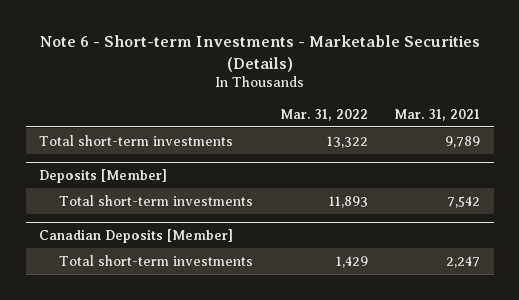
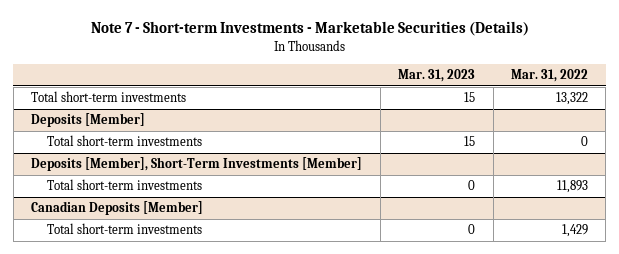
[39,35,480,72] Note 6 - Short-term Investments - Marketable Securities (Details) -> [90,21,529,37] Note 7 - Short-term Investments - Marketable Securities (Details)
[394,108,481,121] Mar. 31, 2021 -> none
none -> [398,69,476,83] Mar. 31, 2023
none -> [46,135,202,147] Total short-term investments
none -> [31,157,363,172] Deposits [Member], Short-Term Investments [Member]

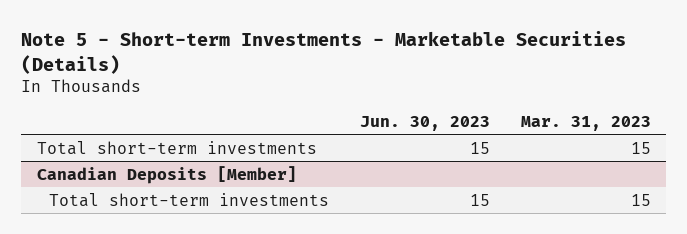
[90,21,529,37] Note 7 - Short-term Investments - Marketable Securities (Details) -> [21,30,627,74] Note 5 - Short-term Investments - Marketable Securities (Details)
[511,69,589,83] Mar. 31, 2022 -> none
none -> [359,115,490,131] Jun. 30, 2023
[31,113,146,128] Deposits [Member] -> none
[46,135,202,147] Total short-term investments -> none
[31,157,363,172] Deposits [Member], Short-Term Investments [Member] -> none
[46,179,202,191] Total short-term investments -> none
[468,224,476,235] 0 -> [630,193,651,206] 15

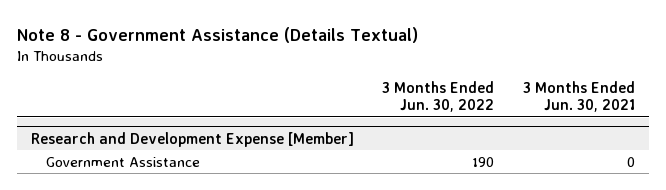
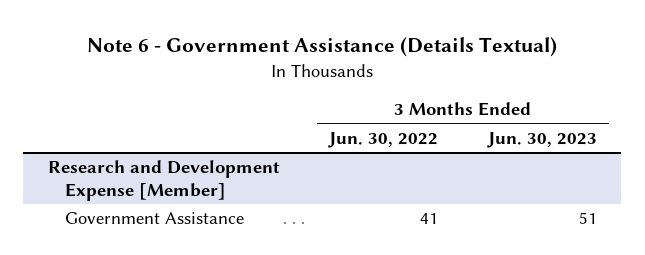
[17,26,419,43] Note 8 - Government Assistance (Details Textual) -> [87,36,558,57] Note 6 - Government Assistance (Details Textual)
[522,80,635,113] 3 Months Ended Jun. 30, 2021 -> none
none -> [486,131,597,148] Jun. 30, 2023
[472,156,495,167] 190 -> [420,213,439,225] 41

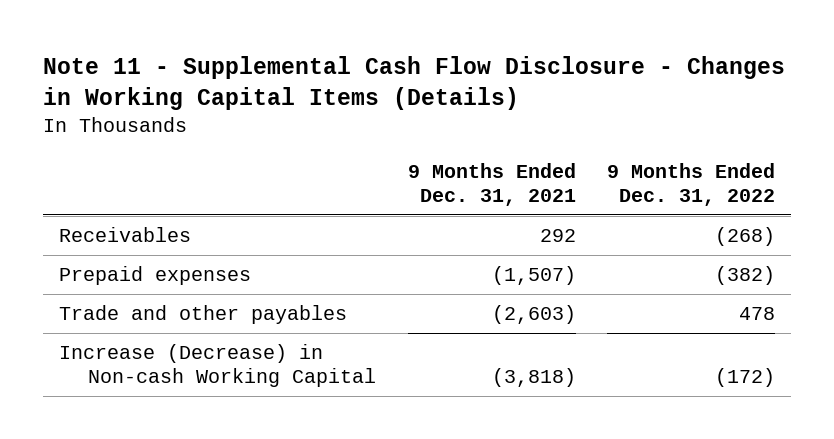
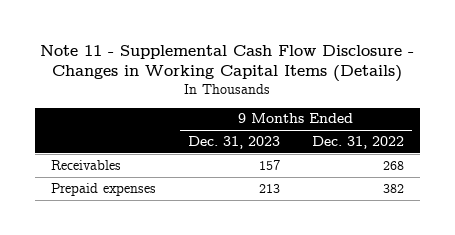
[407,163,576,206] 9 Months Ended Dec. 31, 2021 -> none
none -> [187,136,280,150] Dec. 31, 2023
[58,305,347,325] Trade and other payables -> none
[58,344,376,387] Increase (Decrease) in Non-cash Working Capital -> none
[715,227,776,247] (268) -> [382,160,404,170] 268
[715,266,776,286] (382) -> [382,183,404,193] 382

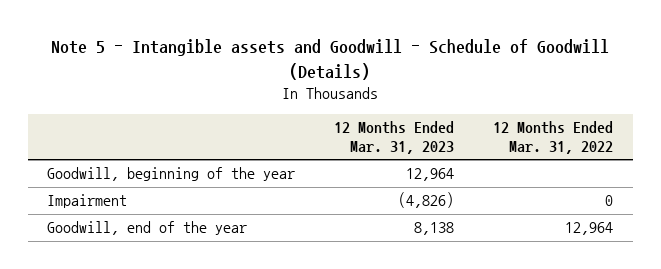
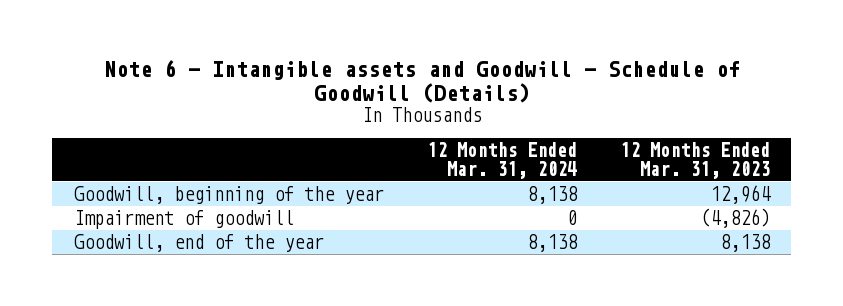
[51,39,610,80] Note 5 - Intangible assets and Goodwill - Schedule of Goodwill (Details) -> [103,59,740,104] Note 6 - Intangible assets and Goodwill - Schedule of Goodwill (Details)
[493,121,614,155] 12 Months Ended Mar. 31, 2022 -> none
none -> [426,142,577,179] 12 Months Ended Mar. 31, 2024
[47,194,128,209] Impairment -> [73,210,294,230] Impairment of goodwill

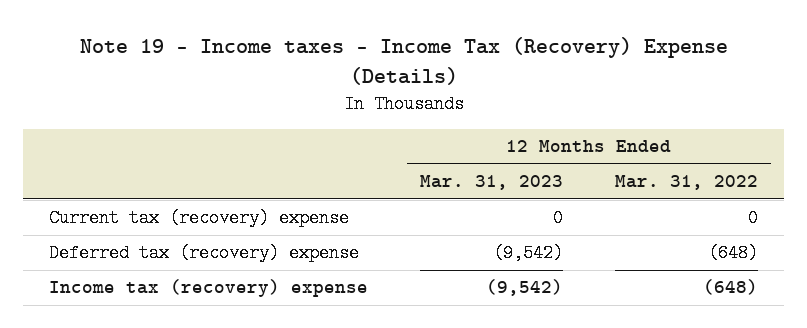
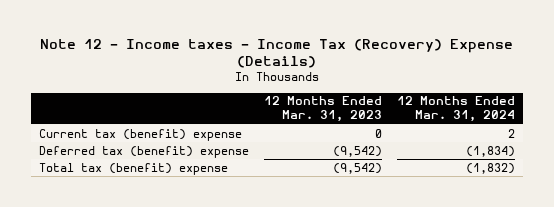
[79,37,728,86] Note 19 - Income taxes - Income Tax (Recovery) Expense (Details) -> [39,38,513,69] Note 12 - Income taxes - Income Tax (Recovery) Expense (Details)
[614,175,758,191] Mar. 31, 2022 -> none
none -> [396,96,515,123] 12 Months Ended Mar. 31, 2024
[49,209,350,228] Current tax (recovery) expense -> [38,128,242,141] Current tax (benefit) expense
[49,244,360,263] Deferred tax (recovery) expense -> [38,145,249,158] Deferred tax (benefit) expense
[49,279,369,298] Income tax (recovery) expense -> [38,162,228,175] Total tax (benefit) expense

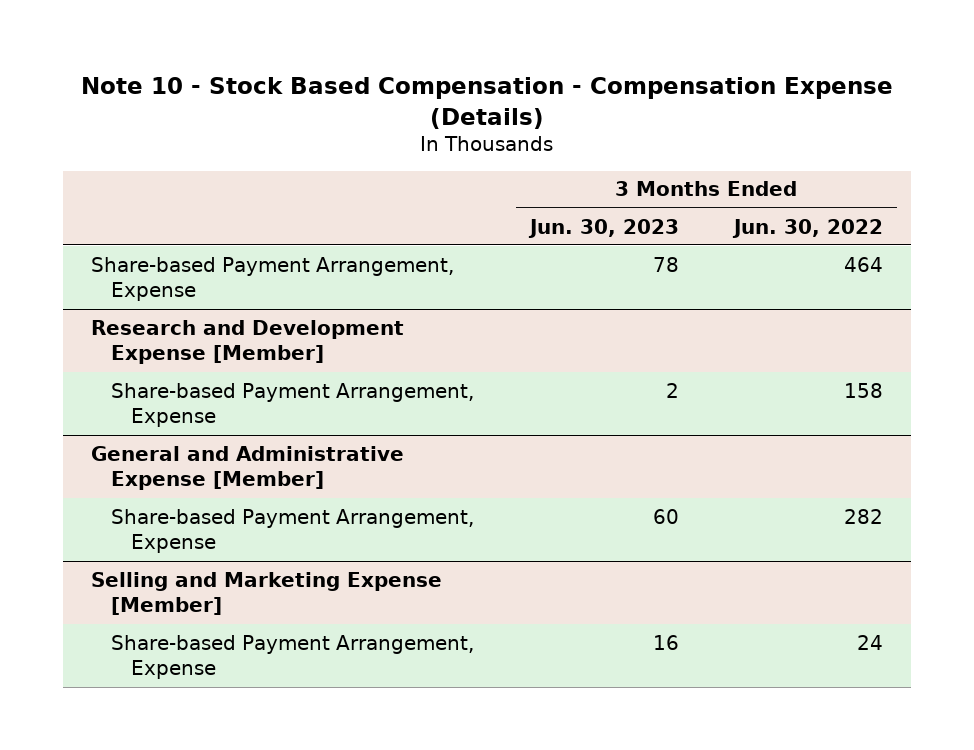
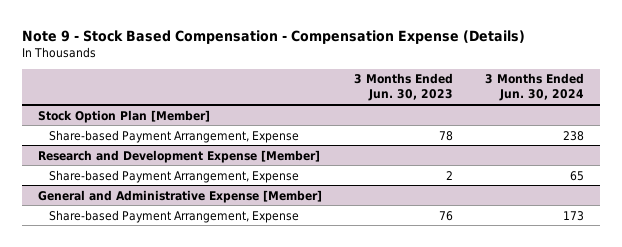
[81,76,894,129] Note 10 - Stock Based Compensation - Compensation Expense (Details) -> [22,29,526,44] Note 9 - Stock Based Compensation - Compensation Expense (Details)
[731,218,883,238] Jun. 30, 2022 -> none
none -> [484,73,584,102] 3 Months Ended Jun. 30, 2024
none -> [37,109,210,123] Stock Option Plan [Member]
[91,571,443,616] Selling and Marketing Expense [Member] -> none
[111,634,475,680] Share-based Payment Arrangement, Expense -> none
[652,508,679,524] 60 -> [438,210,453,221] 76

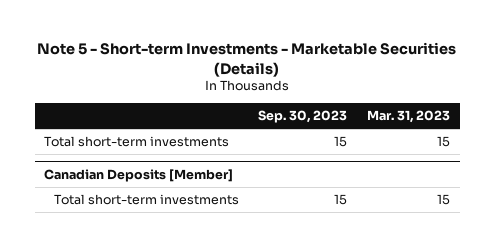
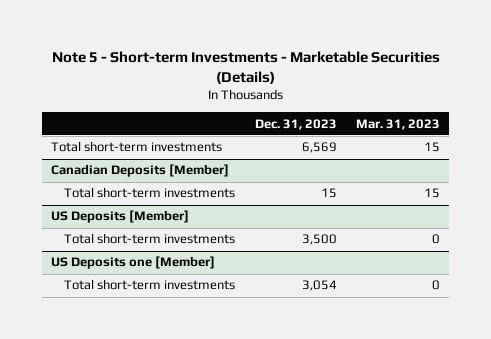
[258,110,348,124] Sep. 30, 2023 -> none
none -> [254,118,337,130] Dec. 31, 2023
none -> [51,210,190,224] US Deposits [Member]
none -> [64,233,236,245] Total short-term investments
none -> [51,256,216,270] US Deposits one [Member]
none -> [64,279,236,291] Total short-term investments

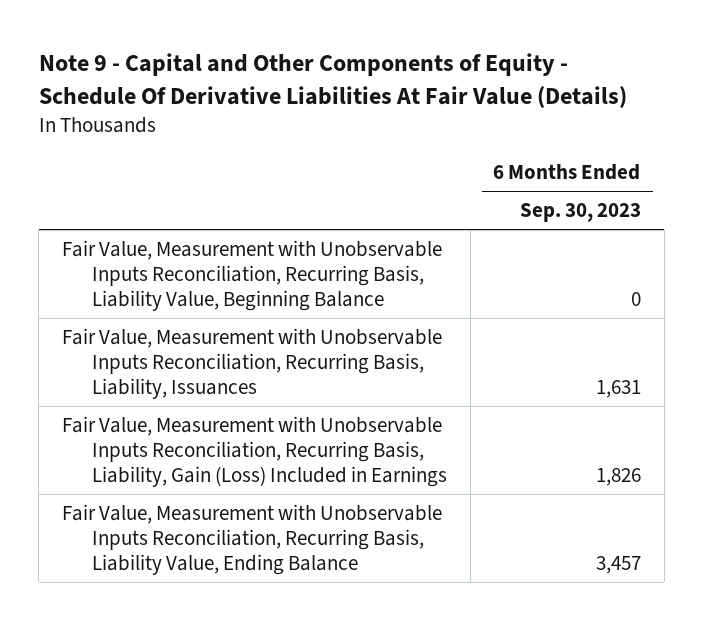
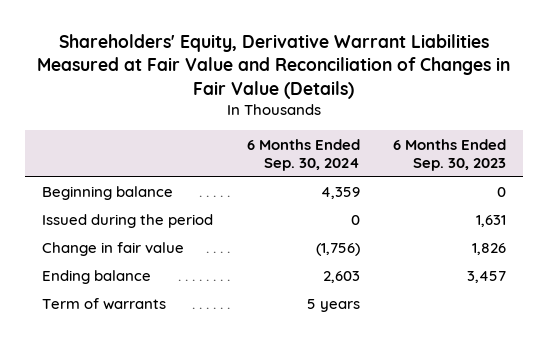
[38,53,627,108] Note 9 - Capital and Other Components of Equity - Schedule Of Derivative Liabilities At Fair Value (Details) -> [37,34,511,99] Shareholders' Equity, Derivative Warrant Liabilities Measured at Fair Value and Reconciliation of Changes in Fair Value (Details)
none -> [246,138,360,172] 6 Months Ended Sep. 30, 2024
[62,239,443,312] Fair Value, Measurement with Unobservable Inputs Reconciliation, Recurring Basis, Liability Value, Beginning Balance -> [41,186,173,201] Beginning balance
[62,327,443,400] Fair Value, Measurement with Unobservable Inputs Reconciliation, Recurring Basis, Liability, Issuances -> [41,214,213,229] Issued during the period
[62,415,447,488] Fair Value, Measurement with Unobservable Inputs Reconciliation, Recurring Basis, Liability, Gain (Loss) Included in Earnings -> [41,242,184,257] Change in fair value
[62,503,443,576] Fair Value, Measurement with Unobservable Inputs Reconciliation, Recurring Basis, Liability Value, Ending Balance -> [41,270,151,285] Ending balance
none -> [41,298,166,311] Term of warrants

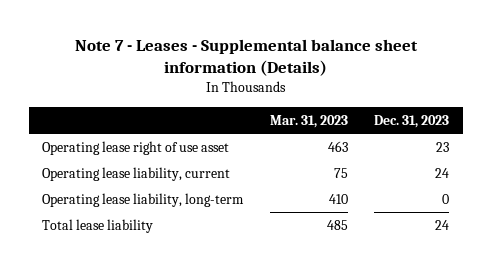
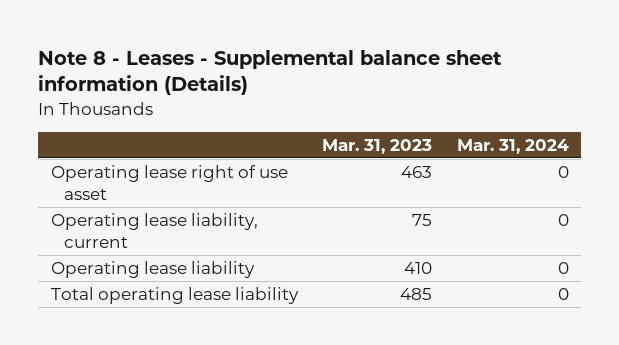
[74,39,418,77] Note 7 - Leases - Supplemental balance sheet information (Details) -> [38,49,503,96] Note 8 - Leases - Supplemental balance sheet information (Details)
[374,114,450,128] Dec. 31, 2023 -> none
none -> [456,138,569,154] Mar. 31, 2024
[42,192,245,207] Operating lease liability, long-term -> [50,261,255,279] Operating lease liability
[42,218,154,233] Total lease liability -> [50,287,299,305] Total operating lease liability

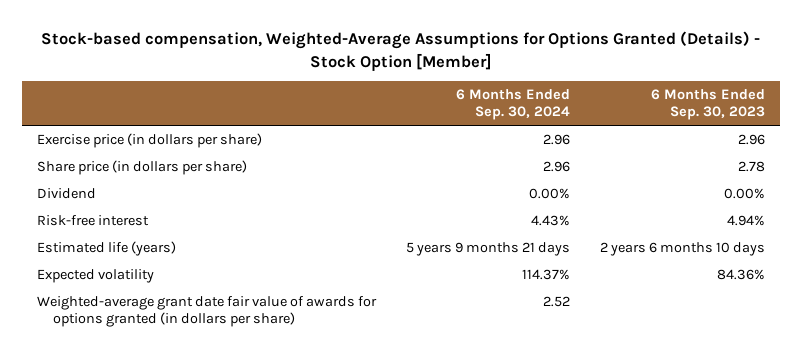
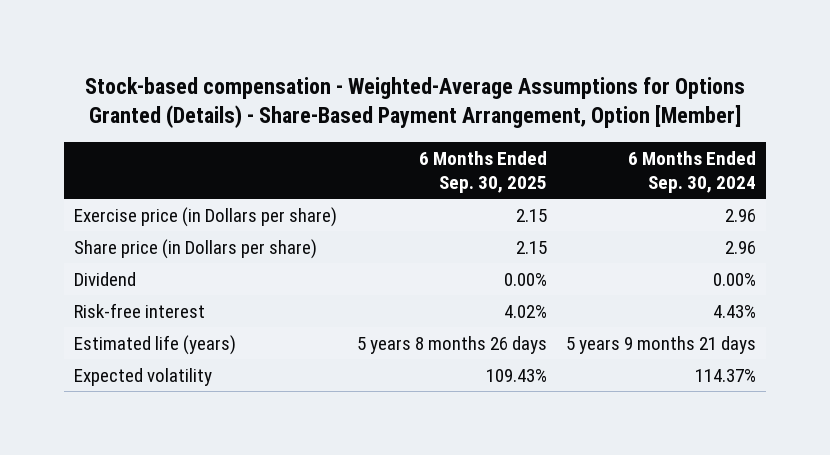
[41,31,761,71] Stock-based compensation, Weighted-Average Assumptions for Options Granted (Details) - Stock Option [Member] -> [85,76,746,129] Stock-based compensation - Weighted-Average Assumptions for Options Granted (Details) - Share-Based Payment Arrangement, Option [Member]
[651,89,766,121] 6 Months Ended Sep. 30, 2023 -> none
none -> [418,151,547,193] 6 Months Ended Sep. 30, 2025
[37,133,263,149] Exercise price (in dollars per share) -> [73,206,337,227] Exercise price (in Dollars per share)
[37,160,248,176] Share price (in dollars per share) -> [73,238,317,259] Share price (in Dollars per share)
[37,296,378,328] Weighted-average grant date fair value of awards for options granted (in dollars per share) -> none

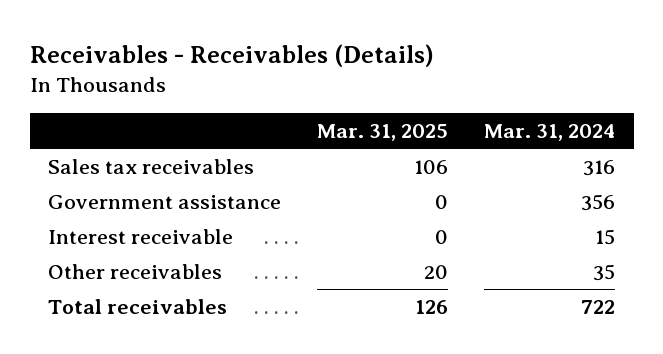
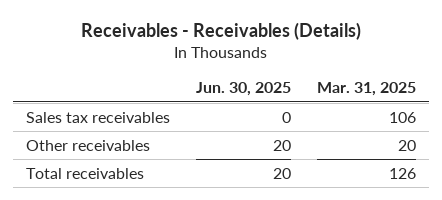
[484,124,616,142] Mar. 31, 2024 -> none
none -> [196,82,292,97] Jun. 30, 2025
[47,195,281,210] Government assistance -> none
[47,229,233,245] Interest receivable -> none

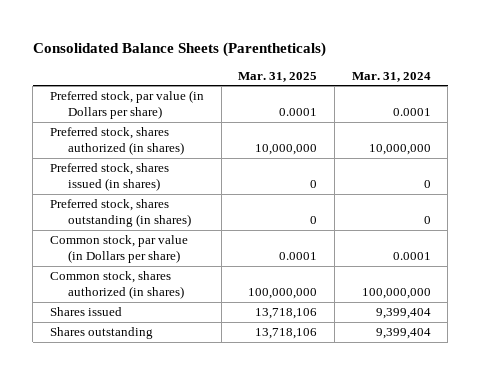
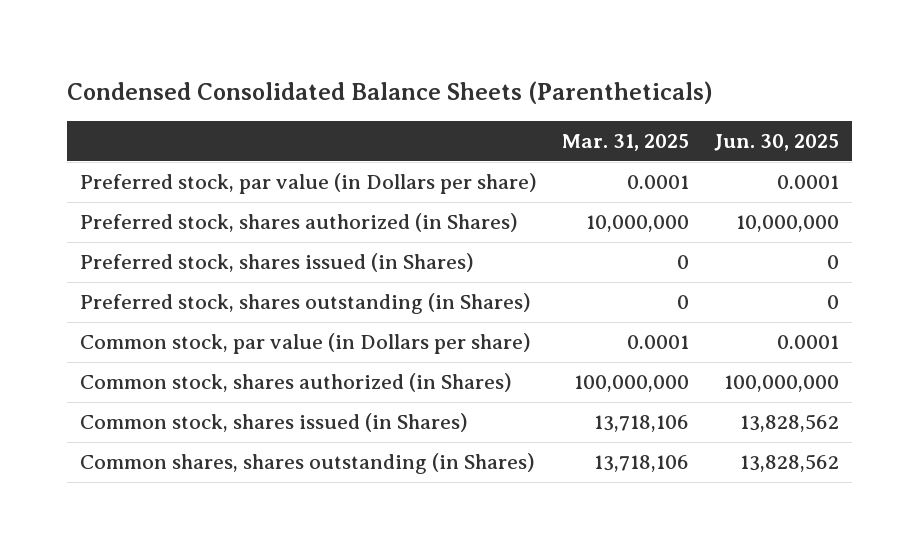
[32,41,326,57] Consolidated Balance Sheets (Parentheticals) -> [67,80,714,104] Condensed Consolidated Balance Sheets (Parentheticals)
[351,71,431,82] Mar. 31, 2024 -> none
none -> [714,134,840,152] Jun. 30, 2025
[49,127,184,156] Preferred stock, shares authorized (in shares) -> [79,213,518,233] Preferred stock, shares authorized (in Shares)
[49,163,169,192] Preferred stock, shares issued (in shares) -> [79,253,474,273] Preferred stock, shares issued (in Shares)
[49,199,191,228] Preferred stock, shares outstanding (in shares) -> [79,293,531,315] Preferred stock, shares outstanding (in Shares)
[49,271,184,300] Common stock, shares authorized (in shares) -> [79,373,512,393] Common stock, shares authorized (in Shares)
[49,307,122,317] Shares issued -> [79,413,468,433] Common stock, shares issued (in Shares)
[49,327,153,340] Shares outstanding -> [79,453,535,475] Common shares, shares outstanding (in Shares)

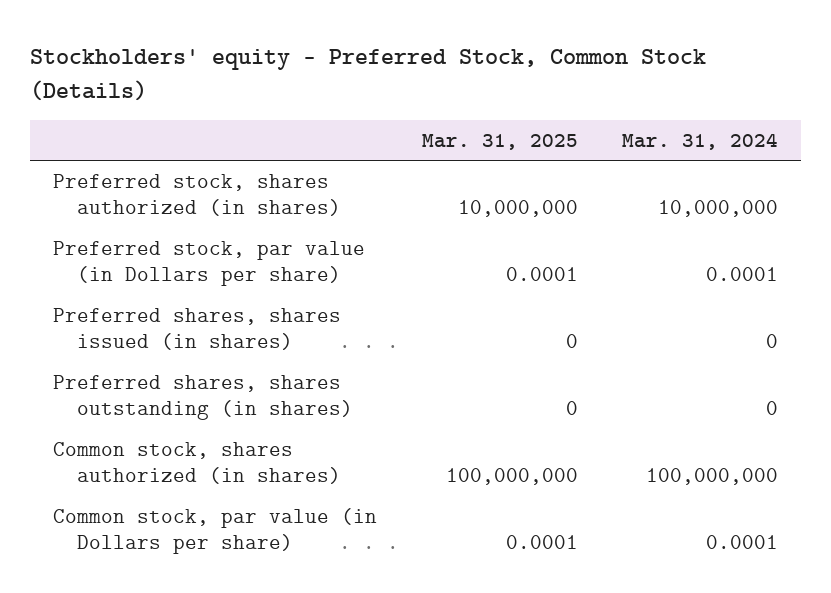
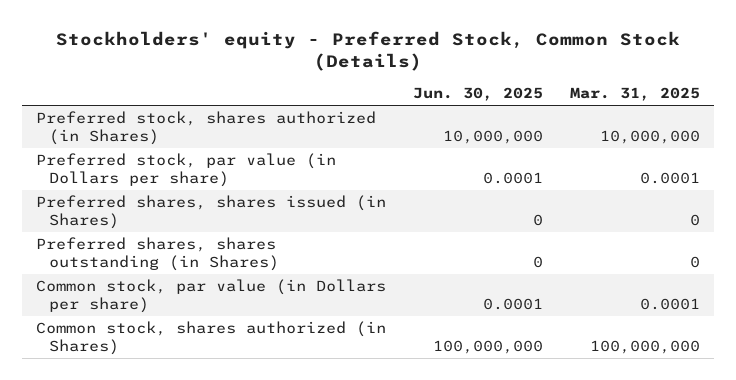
[622,132,779,150] Mar. 31, 2024 -> none
none -> [412,87,543,102] Jun. 30, 2025
[52,173,342,217] Preferred stock, shares authorized (in shares) -> [35,110,376,146] Preferred stock, shares authorized (in Shares)
[52,441,342,485] Common stock, shares authorized (in shares) -> none
[52,307,341,351] Preferred shares, shares issued (in shares) -> [35,194,386,230] Preferred shares, shares issued (in Shares)
[52,374,354,421] Preferred shares, shares outstanding (in shares) -> [35,236,280,272] Preferred shares, shares outstanding (in Shares)
none -> [35,320,386,356] Common stock, shares authorized (in Shares)

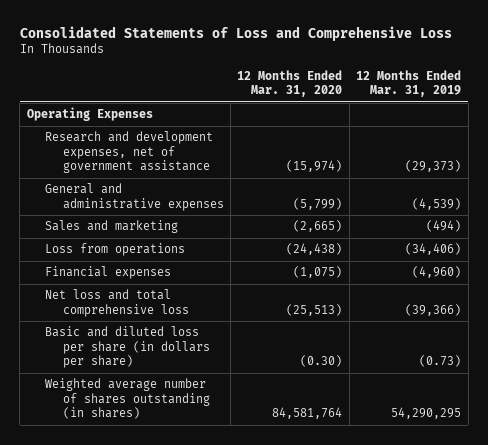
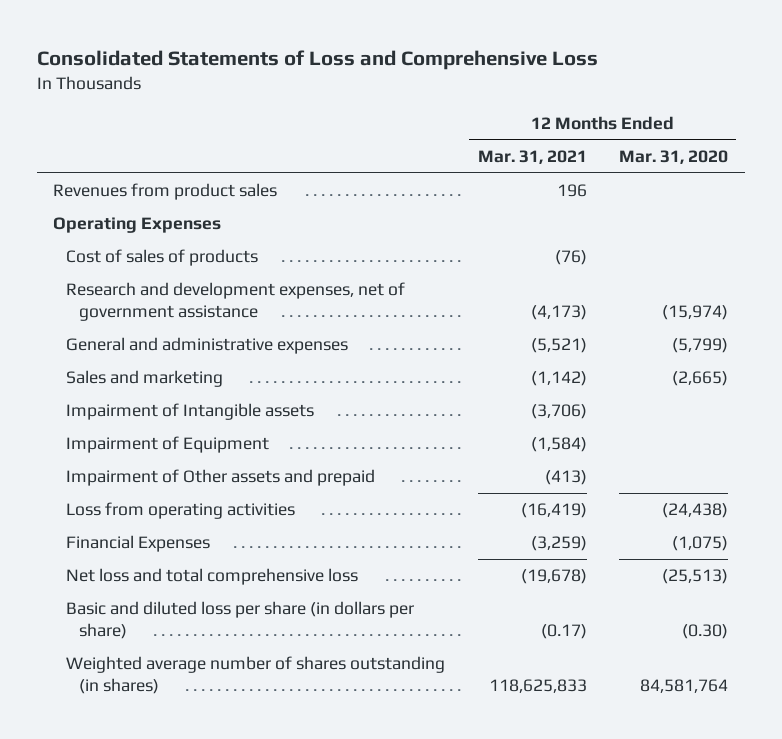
[356,69,462,98] 12 Months Ended Mar. 31, 2019 -> none
none -> [477,150,587,165] Mar. 31, 2021
none -> [53,183,278,201] Revenues from product sales
none -> [65,249,258,267] Cost of sales of products
none -> [65,403,314,421] Impairment of Intangible assets
none -> [65,436,269,454] Impairment of Equipment
none -> [65,469,375,487] Impairment of Other assets and prepaid
[44,243,185,257] Loss from operations -> [65,502,295,520] Loss from operating activities
[44,266,171,280] Financial expenses -> [65,535,210,553] Financial Expenses

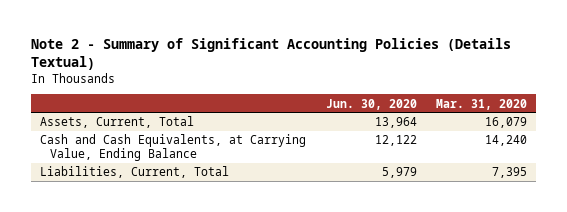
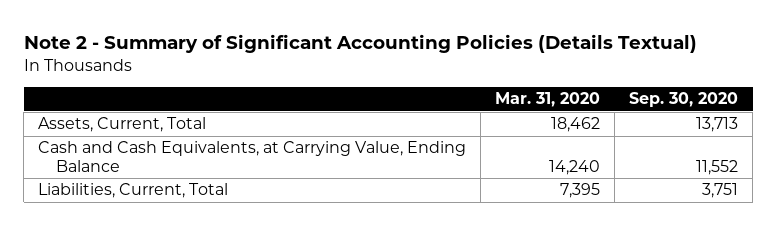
[325,98,417,110] Jun. 30, 2020 -> none
none -> [629,92,739,108] Sep. 30, 2020
[484,117,527,129] 16,079 -> [551,117,601,133] 18,462

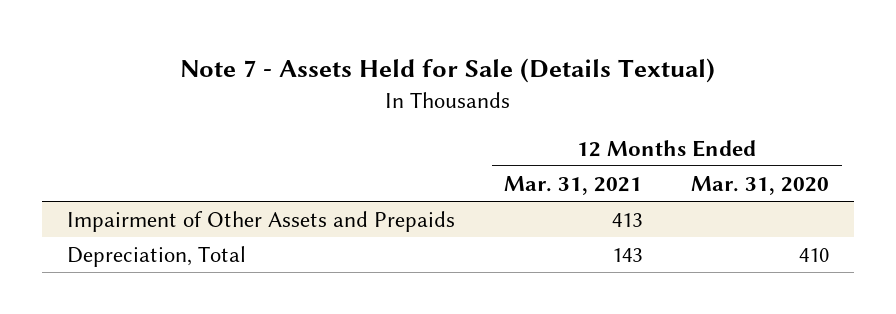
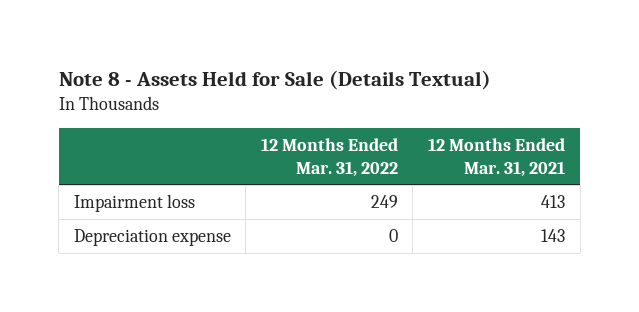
[180,58,716,84] Note 7 - Assets Held for Sale (Details Textual) -> [58,70,491,91] Note 8 - Assets Held for Sale (Details Textual)
[691,175,830,195] Mar. 31, 2020 -> none
none -> [260,138,398,177] 12 Months Ended Mar. 31, 2022
[66,210,455,232] Impairment of Other Assets and Prepaids -> [73,193,195,212] Impairment loss
[66,245,246,267] Depreciation, Total -> [73,228,231,246] Depreciation expense

